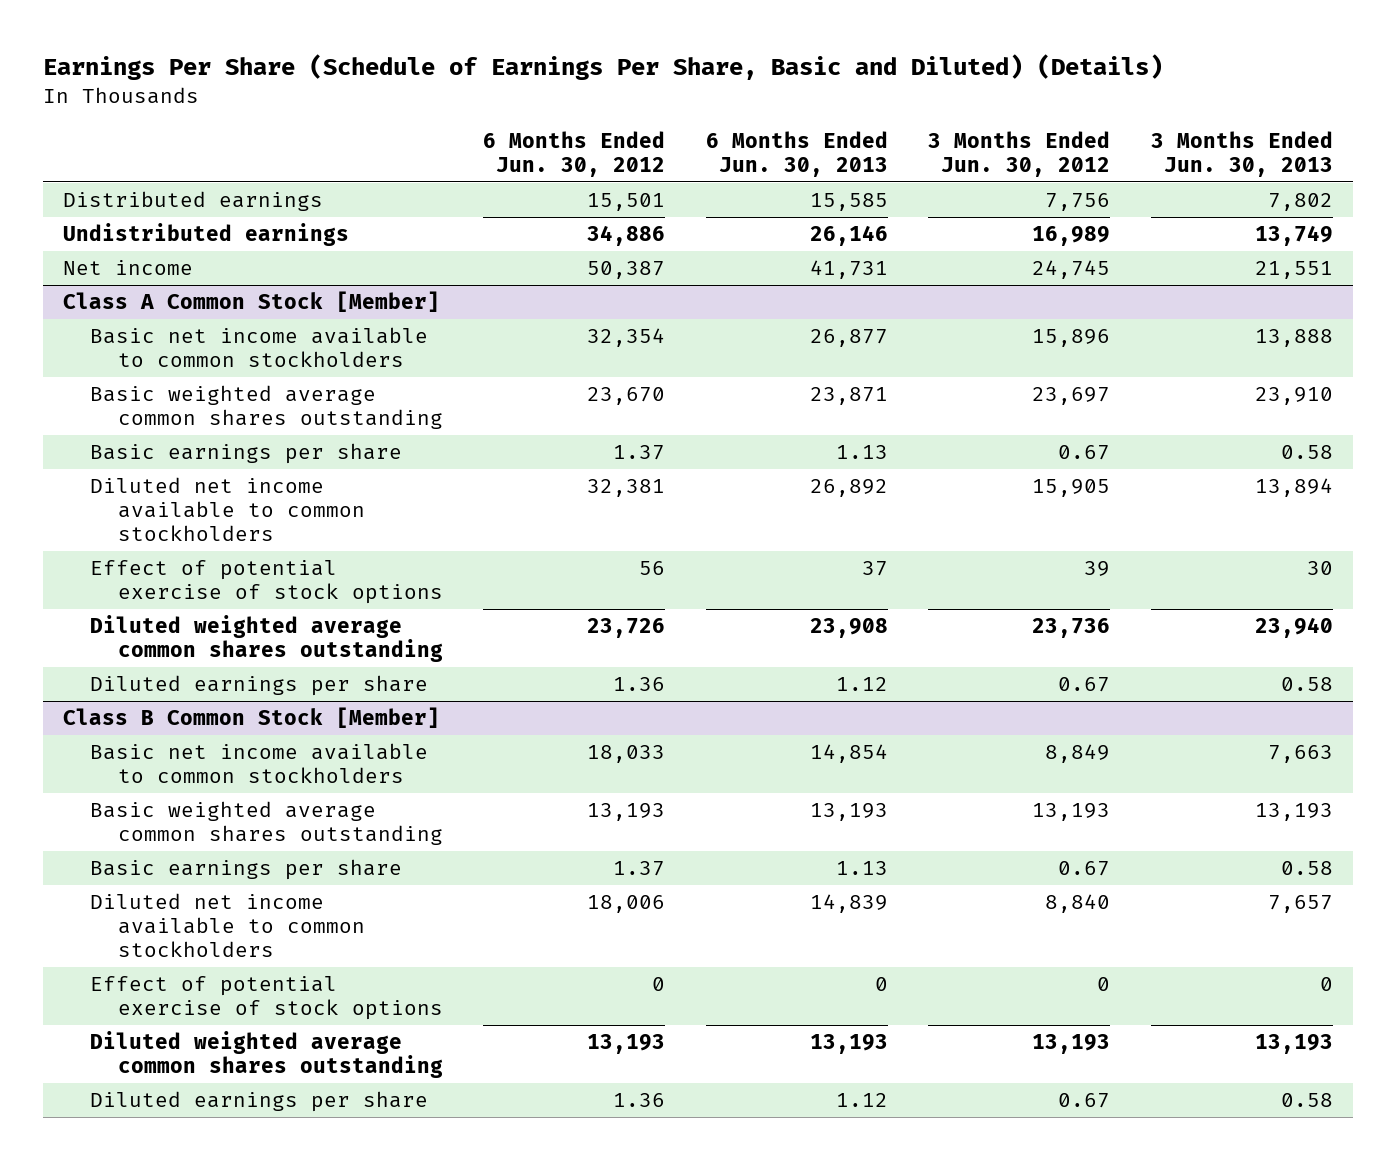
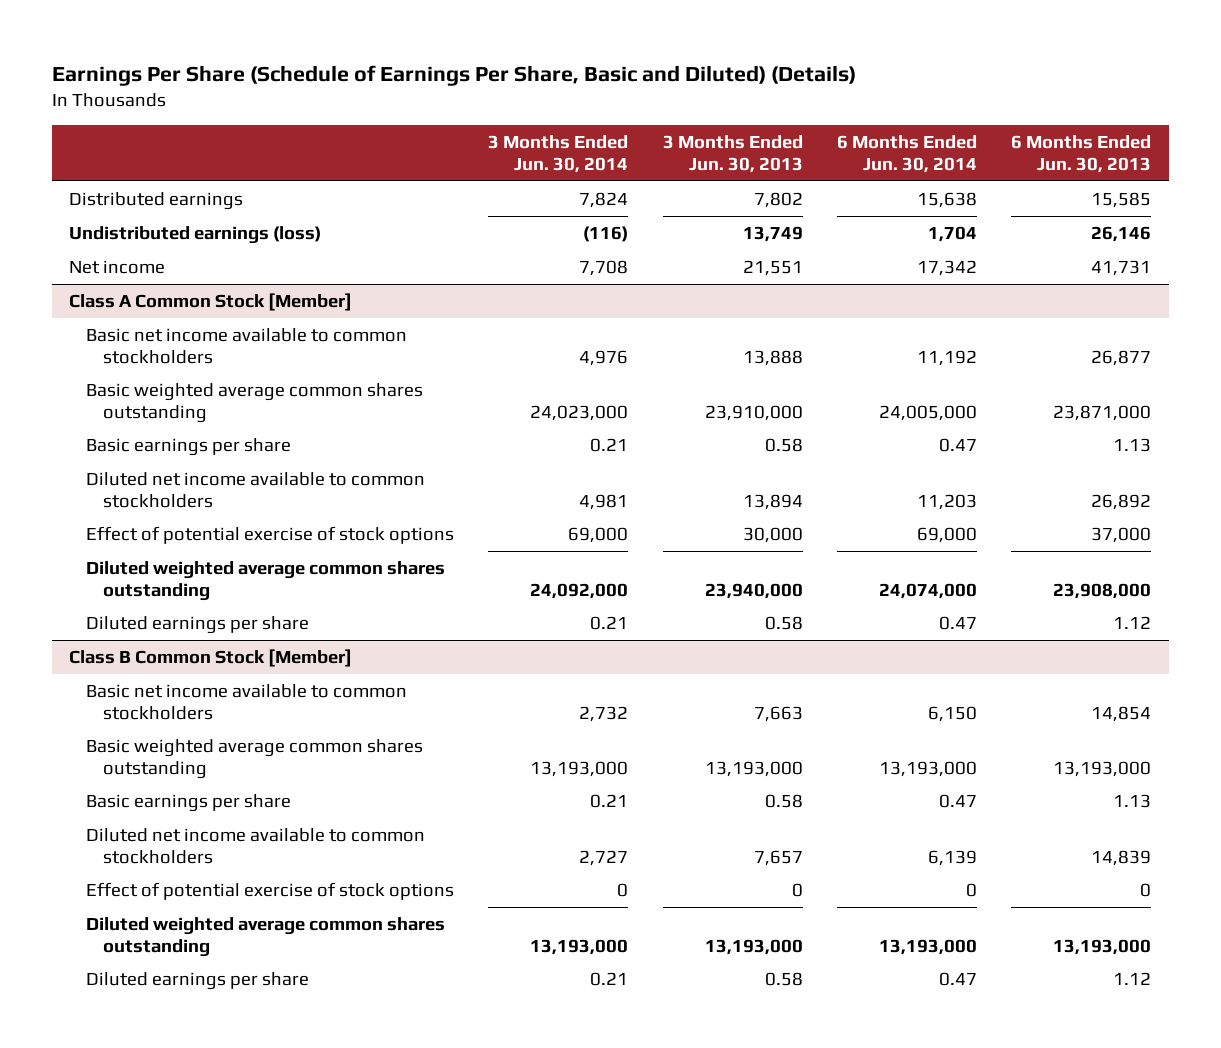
[483,130,666,177] 6 Months Ended Jun. 30, 2012 -> none
[928,130,1111,177] 3 Months Ended Jun. 30, 2012 -> none
none -> [488,134,629,173] 3 Months Ended Jun. 30, 2014
none -> [837,134,978,173] 6 Months Ended Jun. 30, 2014
[63,223,350,247] Undistributed earnings -> [69,225,322,244] Undistributed earnings (loss)
[809,387,888,406] 23,871 -> [1053,404,1152,421] 23,871,000
[1254,387,1333,406] 23,910 -> [704,404,803,421] 23,910,000
[861,561,888,577] 37 -> [1091,526,1152,543] 37,000
[1306,561,1333,576] 30 -> [742,526,803,543] 30,000
[809,618,888,639] 23,908 -> [1053,582,1152,599] 23,908,000
[1254,617,1333,639] 23,940 -> [704,582,803,599] 23,940,000
[809,803,888,822] 13,193 -> [1053,760,1152,777] 13,193,000
[1254,803,1333,822] 13,193 -> [704,760,803,777] 13,193,000
[809,1034,888,1055] 13,193 -> [1053,938,1152,955] 13,193,000
[1254,1034,1333,1055] 13,193 -> [704,938,803,955] 13,193,000

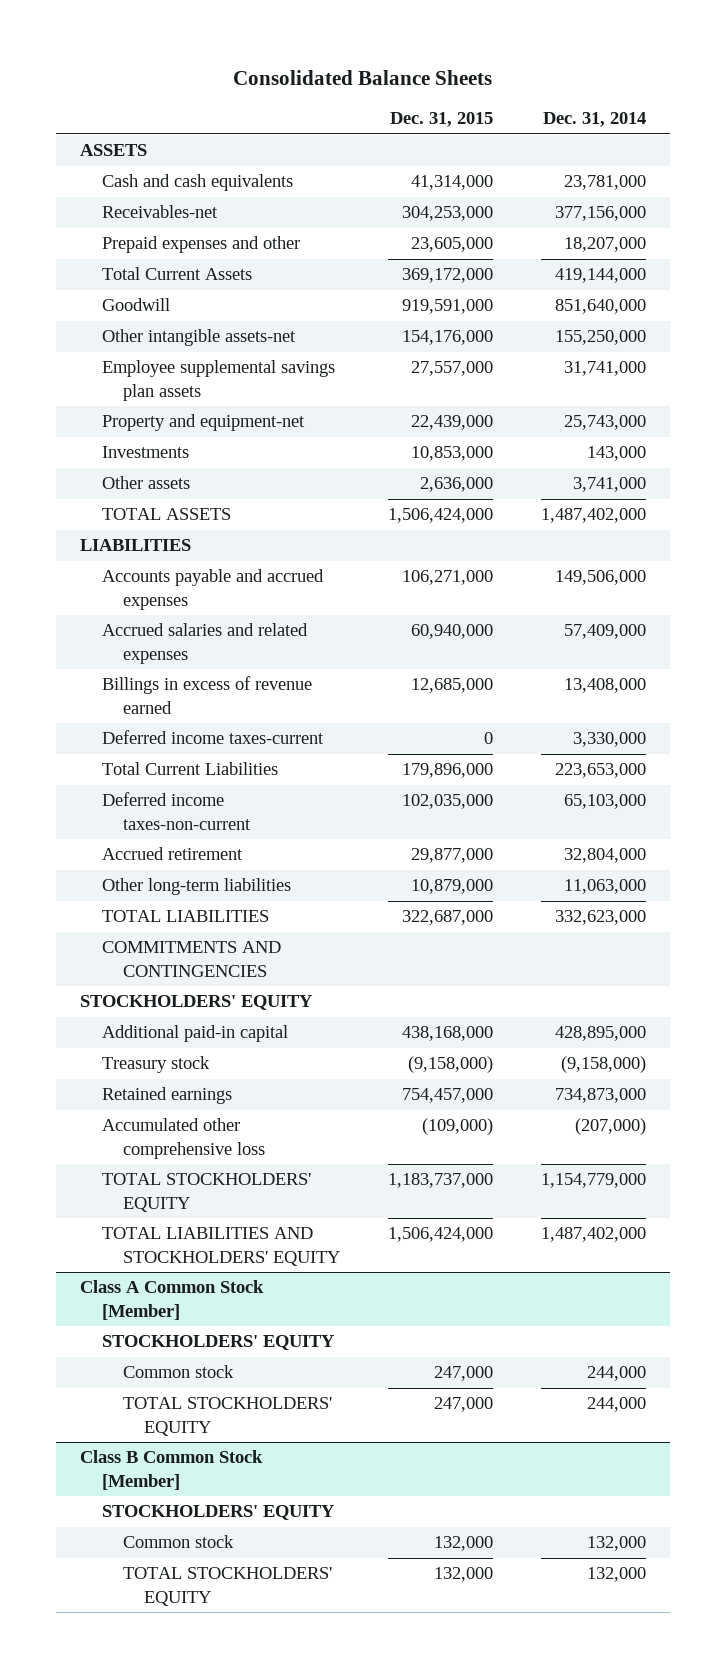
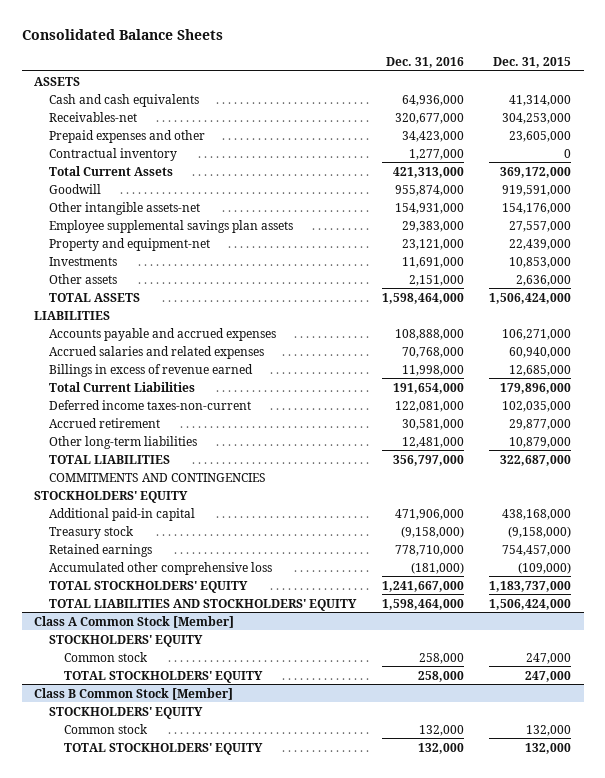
[543,112,647,128] Dec. 31, 2014 -> none
none -> [385,56,464,68] Dec. 31, 2016
none -> [49,147,178,161] Contractual inventory
[101,730,324,745] Deferred income taxes-current -> none

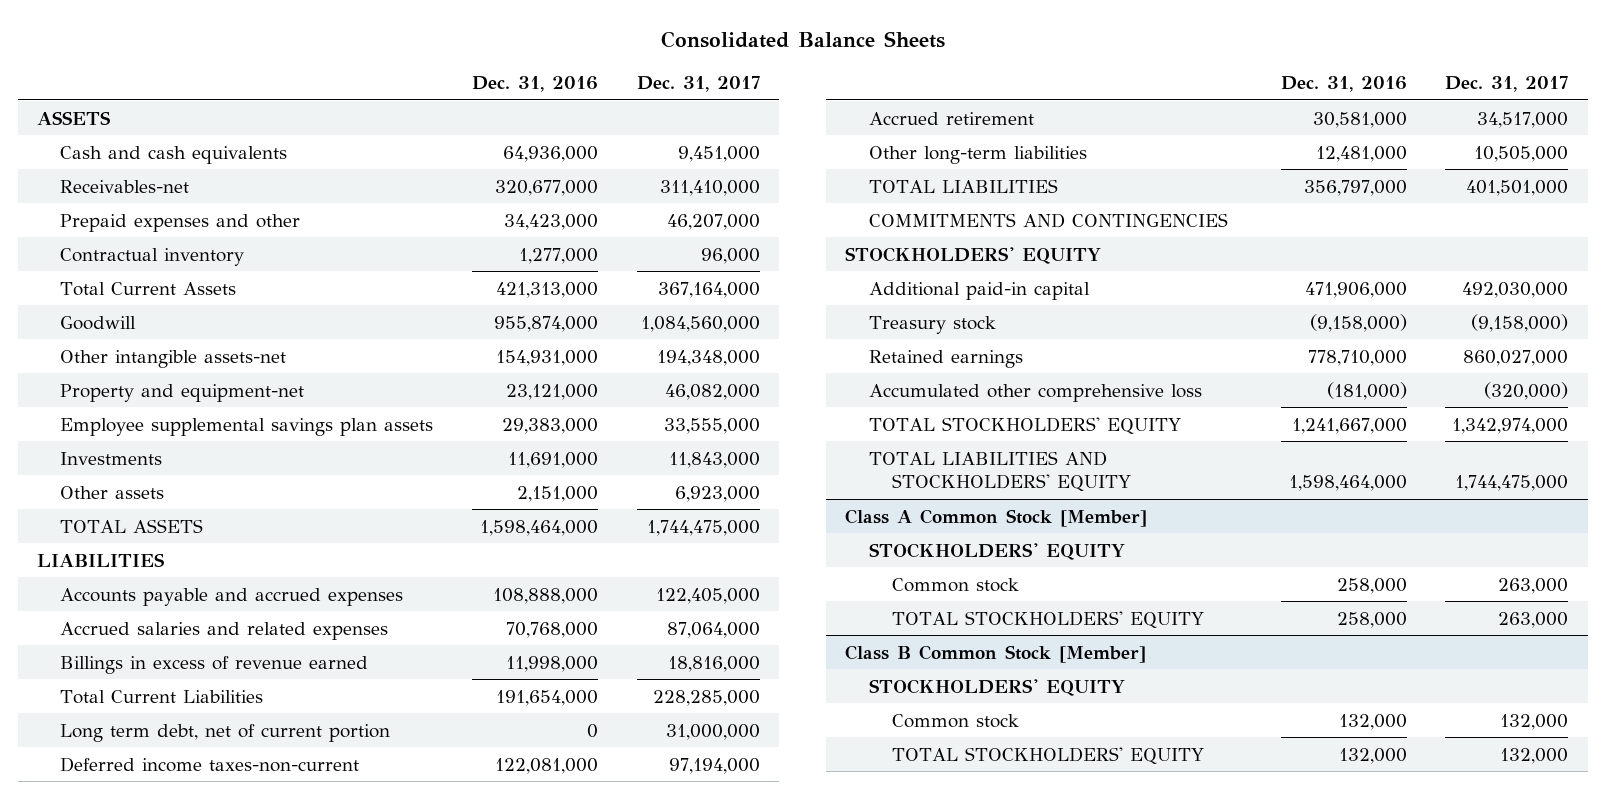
[493,56,572,68] Dec. 31, 2015 -> none
none -> [636,76,760,93] Dec. 31, 2017
[49,219,294,233] Employee supplemental savings plan assets -> [60,417,434,436] Employee supplemental savings plan assets
none -> [60,723,391,742] Long term debt, net of current portion

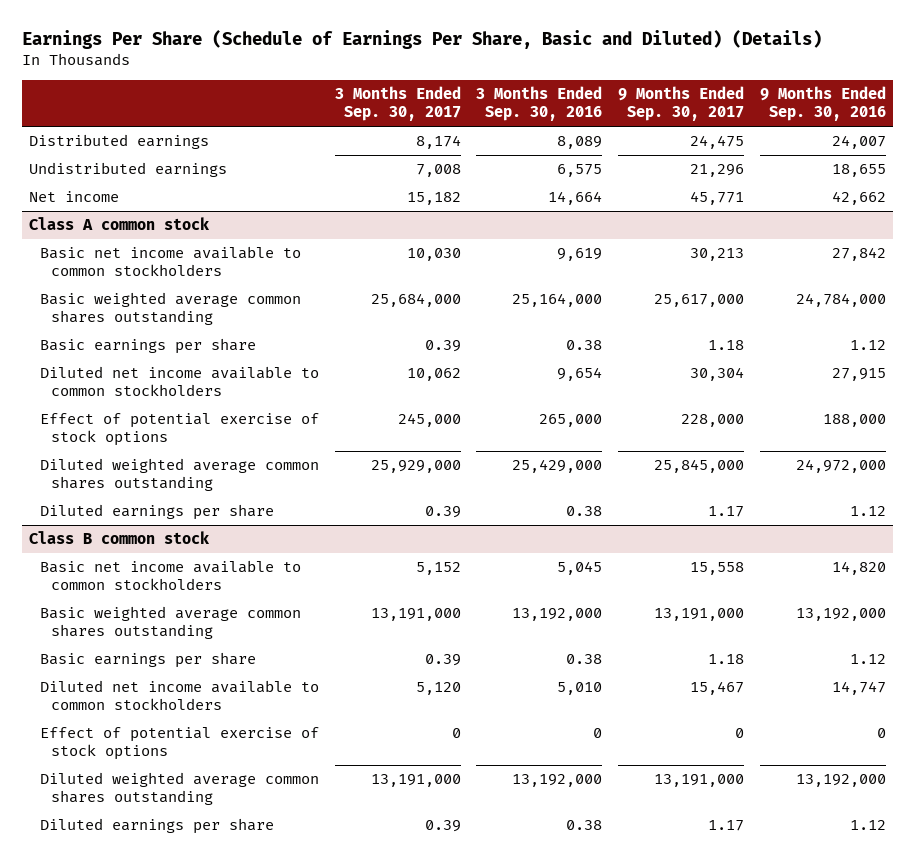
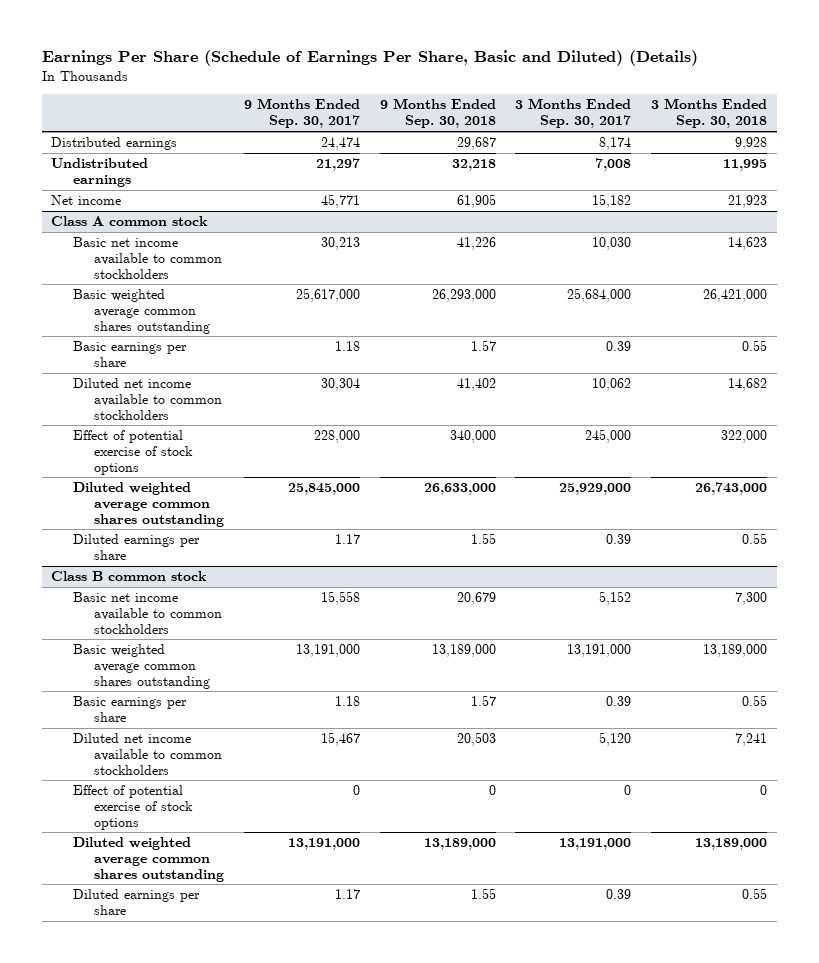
[476,86,603,122] 3 Months Ended Sep. 30, 2016 -> none
[759,86,886,122] 9 Months Ended Sep. 30, 2016 -> none
none -> [379,98,496,129] 9 Months Ended Sep. 30, 2018
none -> [651,98,768,129] 3 Months Ended Sep. 30, 2018
[689,135,744,150] 24,475 -> [321,137,361,151] 24,474
[689,164,744,178] 21,296 -> [316,158,361,172] 21,297

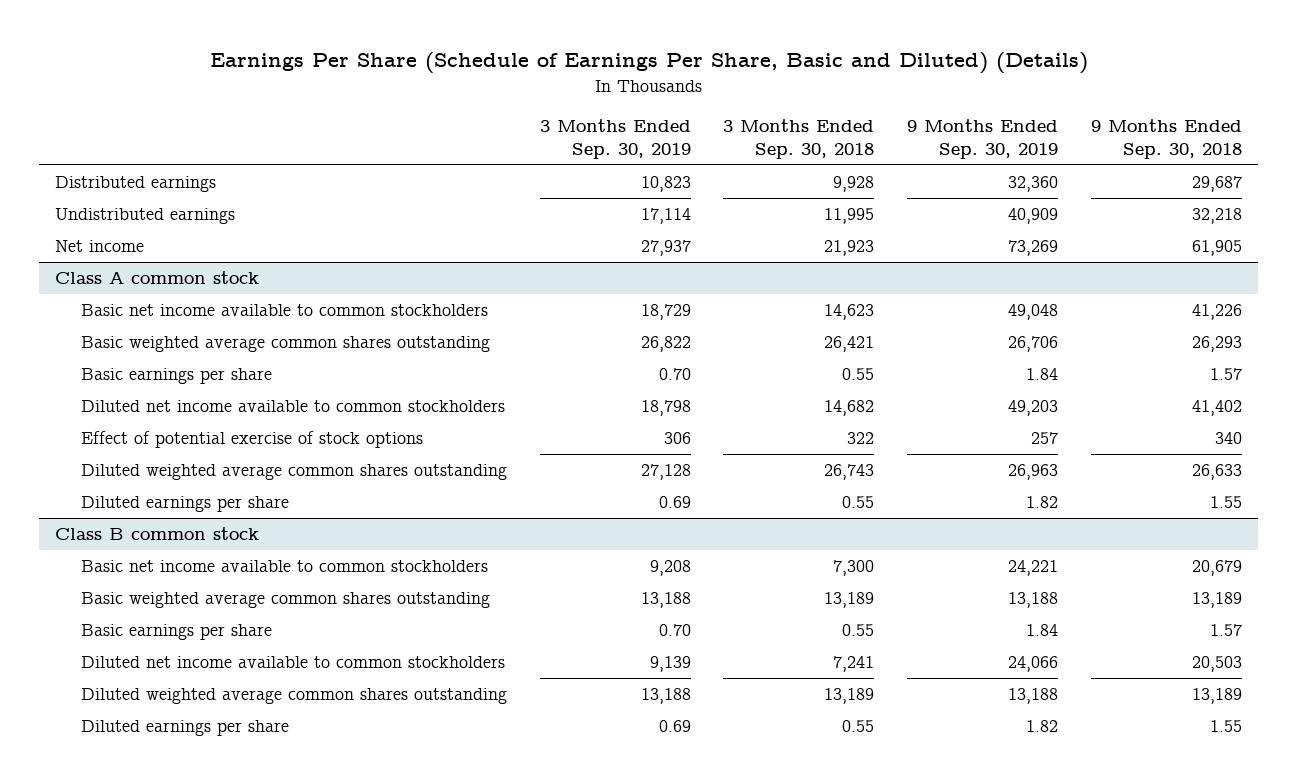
[244,98,361,129] 9 Months Ended Sep. 30, 2017 -> none
[515,98,632,129] 3 Months Ended Sep. 30, 2017 -> none
none -> [539,119,691,159] 3 Months Ended Sep. 30, 2019
none -> [906,119,1058,159] 9 Months Ended Sep. 30, 2019
[431,289,496,303] 26,293,000 -> [1191,336,1242,353] 26,293
[703,289,768,303] 26,421,000 -> [824,336,875,353] 26,421
[449,430,496,444] 340,000 -> [1214,432,1242,445] 340
[721,430,768,444] 322,000 -> [847,432,875,445] 322
[423,483,496,496] 26,633,000 -> [1191,464,1242,481] 26,633
[695,482,768,496] 26,743,000 -> [824,464,875,481] 26,743
[431,644,496,658] 13,189,000 -> [1191,592,1242,609] 13,189
[703,644,768,658] 13,189,000 -> [824,592,875,609] 13,189
[72,785,194,830] Effect of potential exercise of stock options -> none
[423,838,496,851] 13,189,000 -> [1191,688,1242,705] 13,189
[695,838,768,851] 13,189,000 -> [824,688,875,705] 13,189

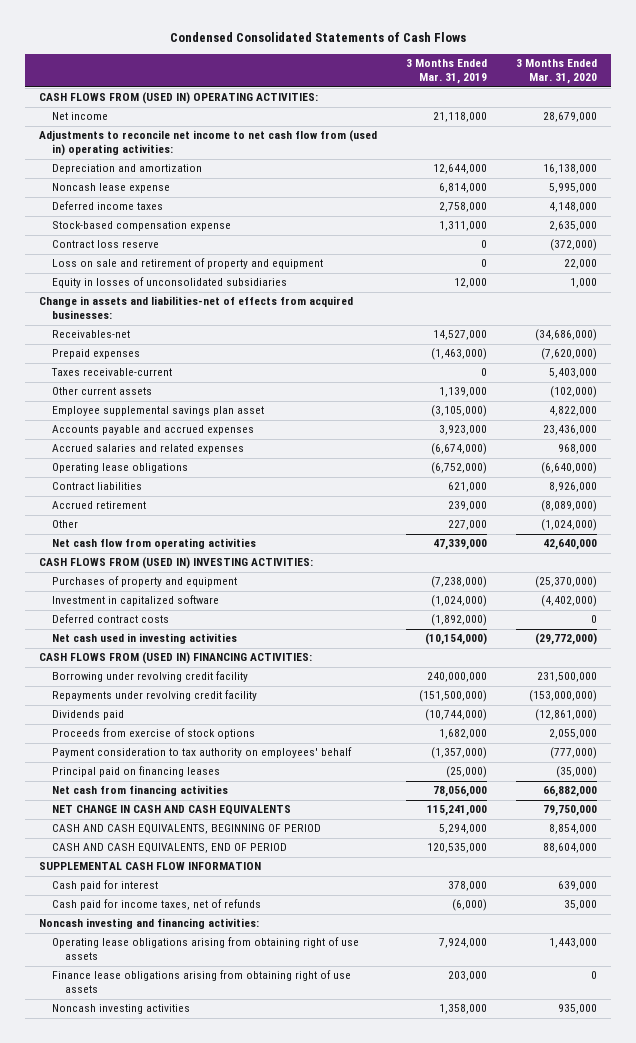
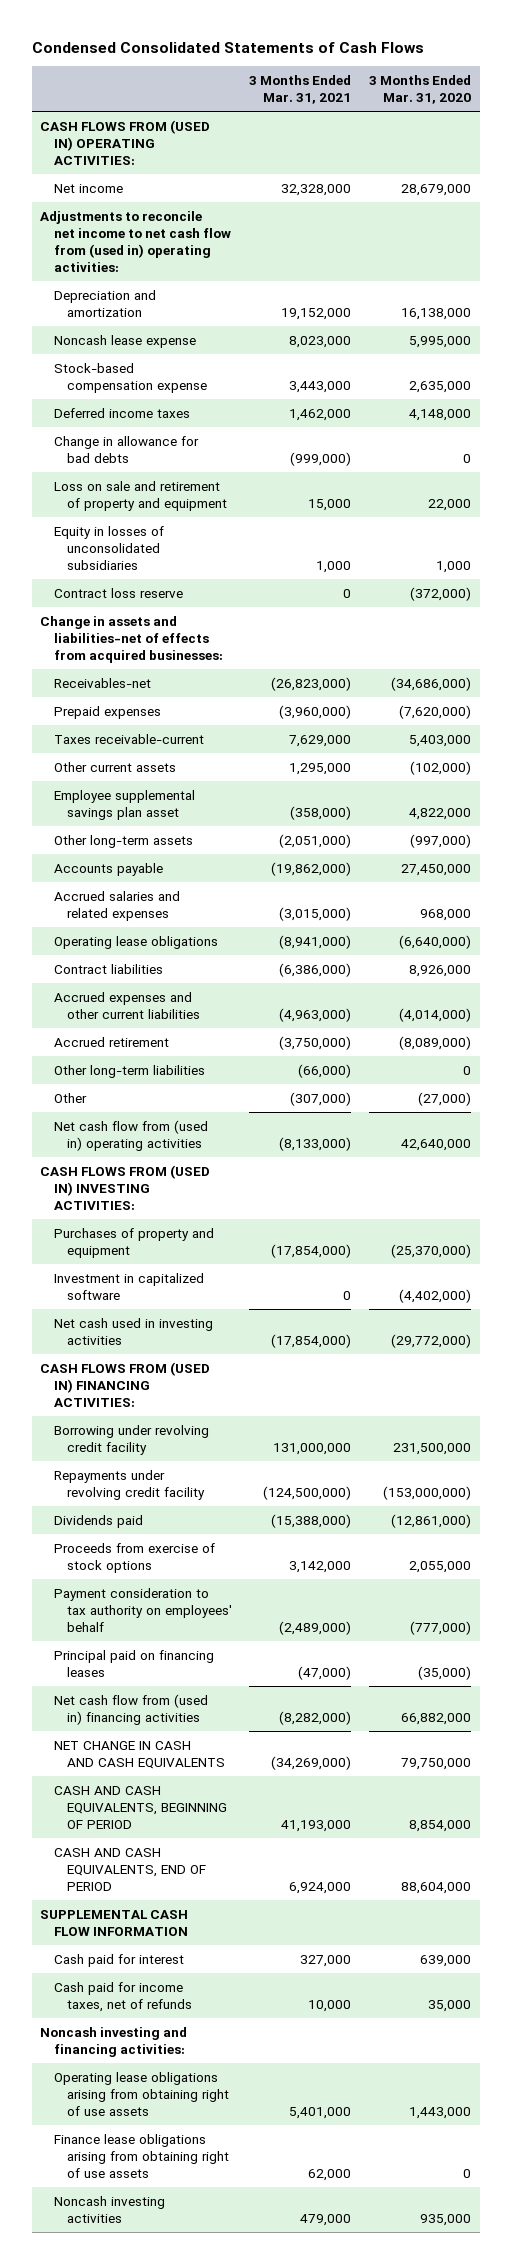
[406,59,488,85] 3 Months Ended Mar. 31, 2019 -> none
none -> [249,74,352,105] 3 Months Ended Mar. 31, 2021
[52,201,164,211] Deferred income taxes -> [53,407,190,418] Deferred income taxes
none -> [53,435,199,463] Change in allowance for bad debts
[52,240,160,249] Contract loss reserve -> [53,587,183,598] Contract loss reserve
[52,425,255,436] Accounts payable and accrued expenses -> none
none -> [53,834,193,848] Other long-term assets
none -> [53,862,163,876] Accounts payable
none -> [53,991,200,1019] Accrued expenses and other current liabilities
none -> [53,1064,205,1078] Other long-term liabilities
[541,519,598,532] (1,024,000) -> [417,1091,471,1106] (27,000)
[52,538,257,550] Net cash flow from operating activities -> [53,1119,208,1151] Net cash flow from (used in) operating activities
[52,614,170,624] Deferred contract costs -> none
[52,785,229,797] Net cash from financing activities -> [53,1693,208,1725] Net cash flow from (used in) financing activities

